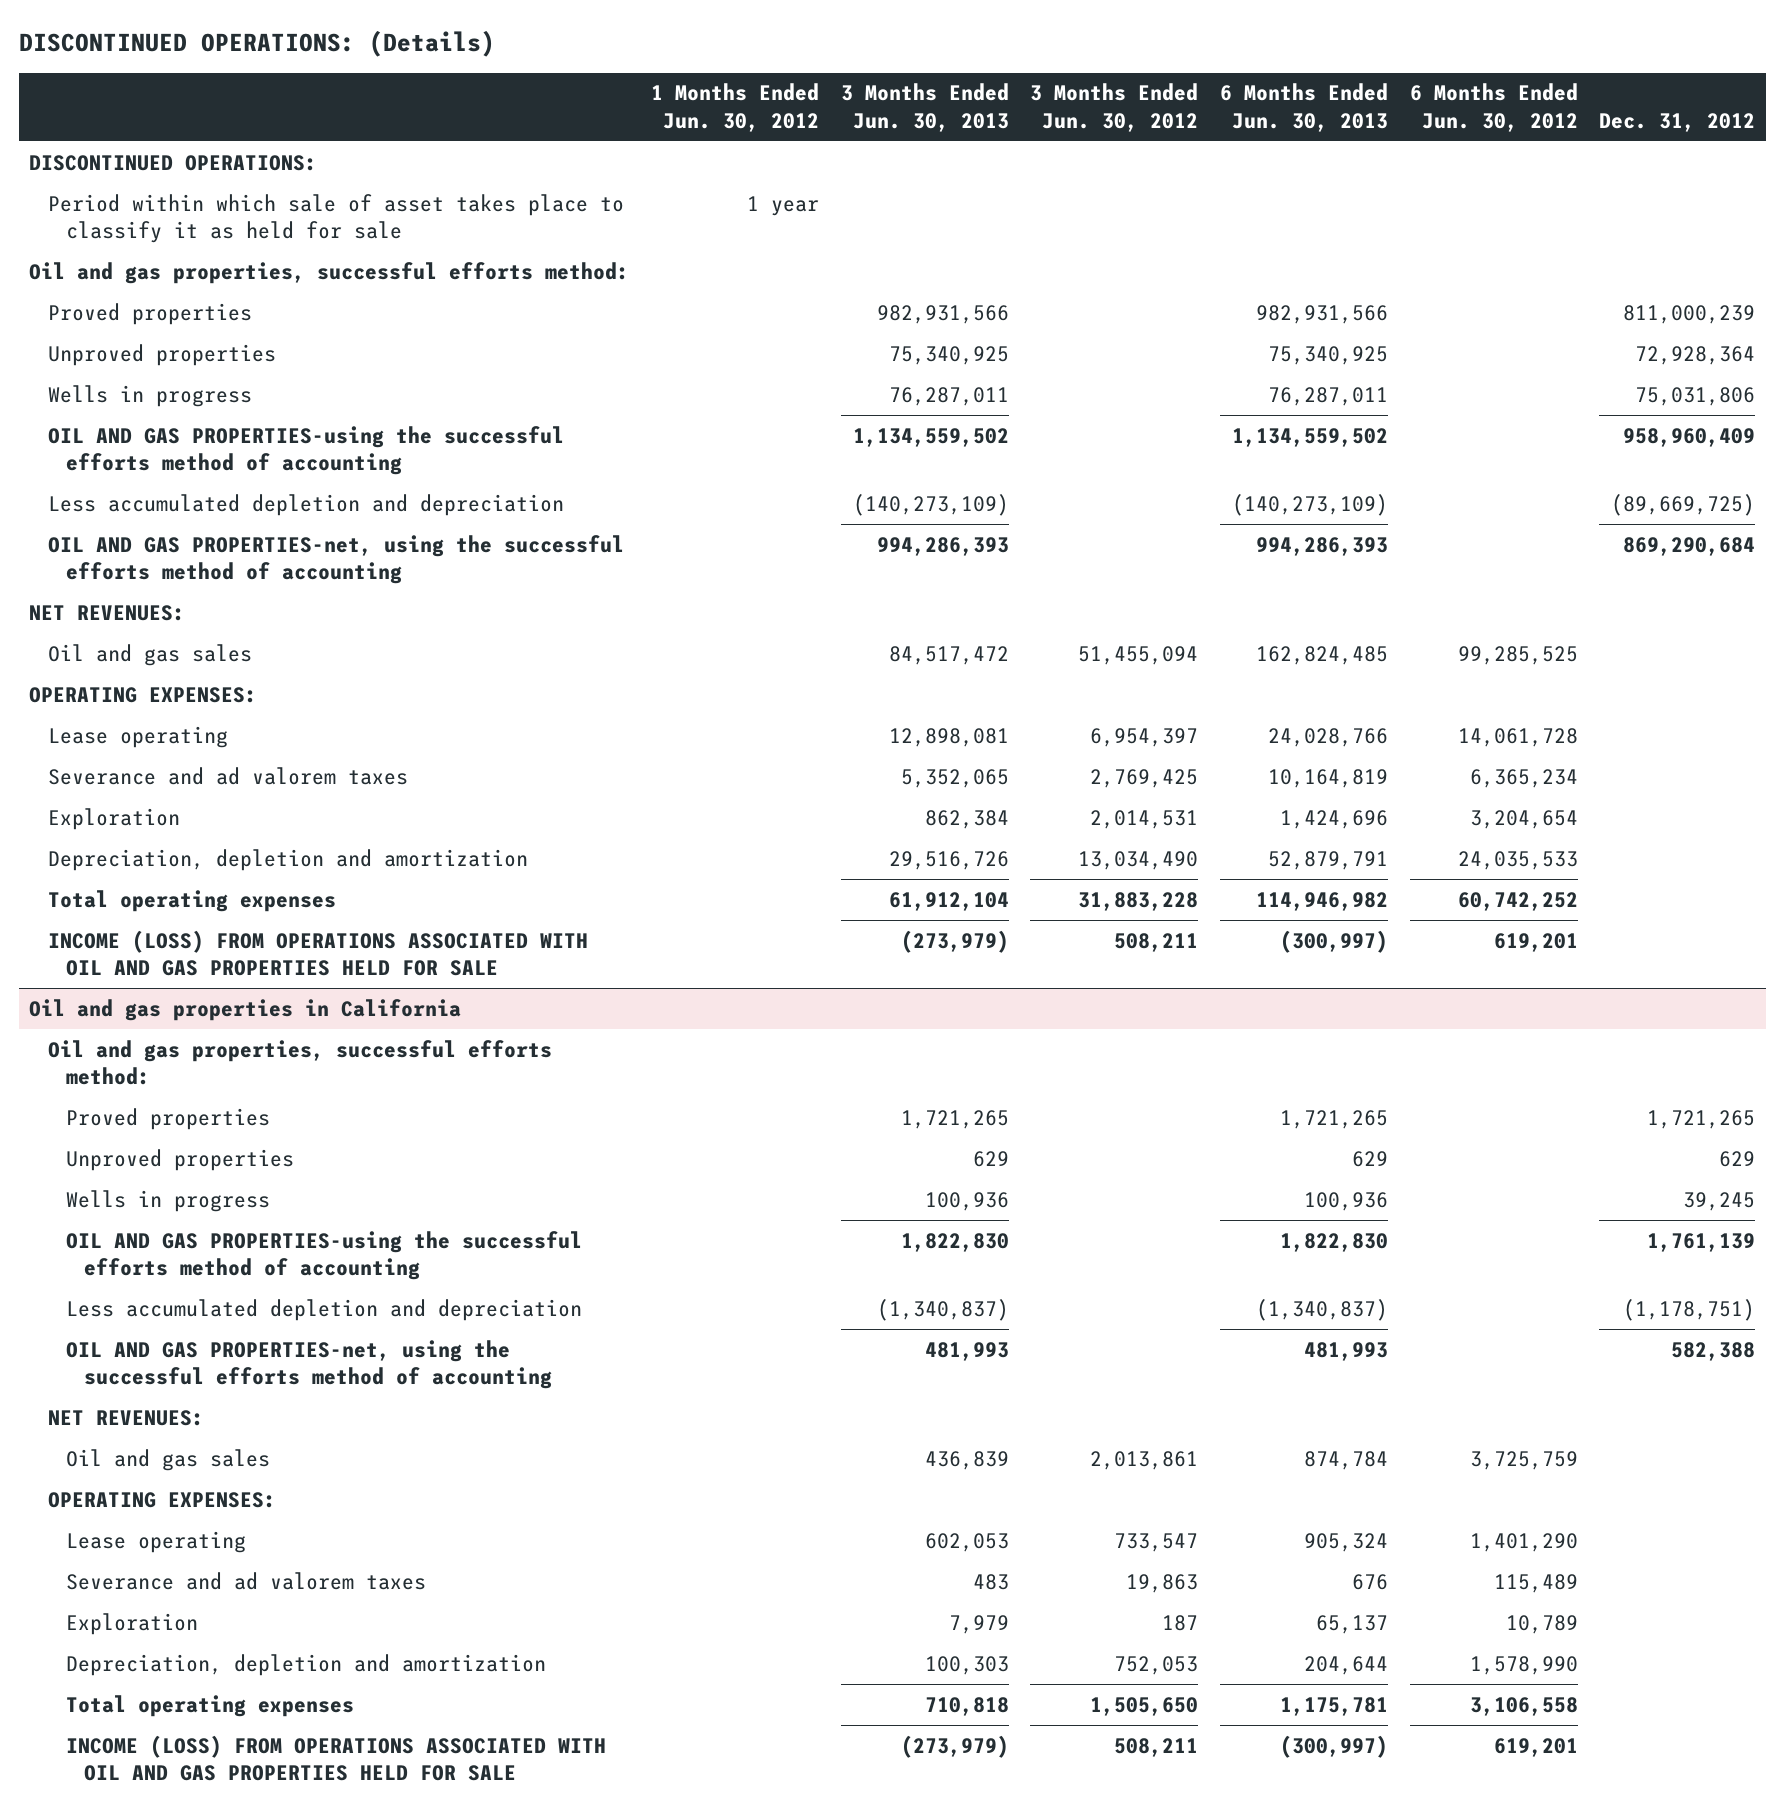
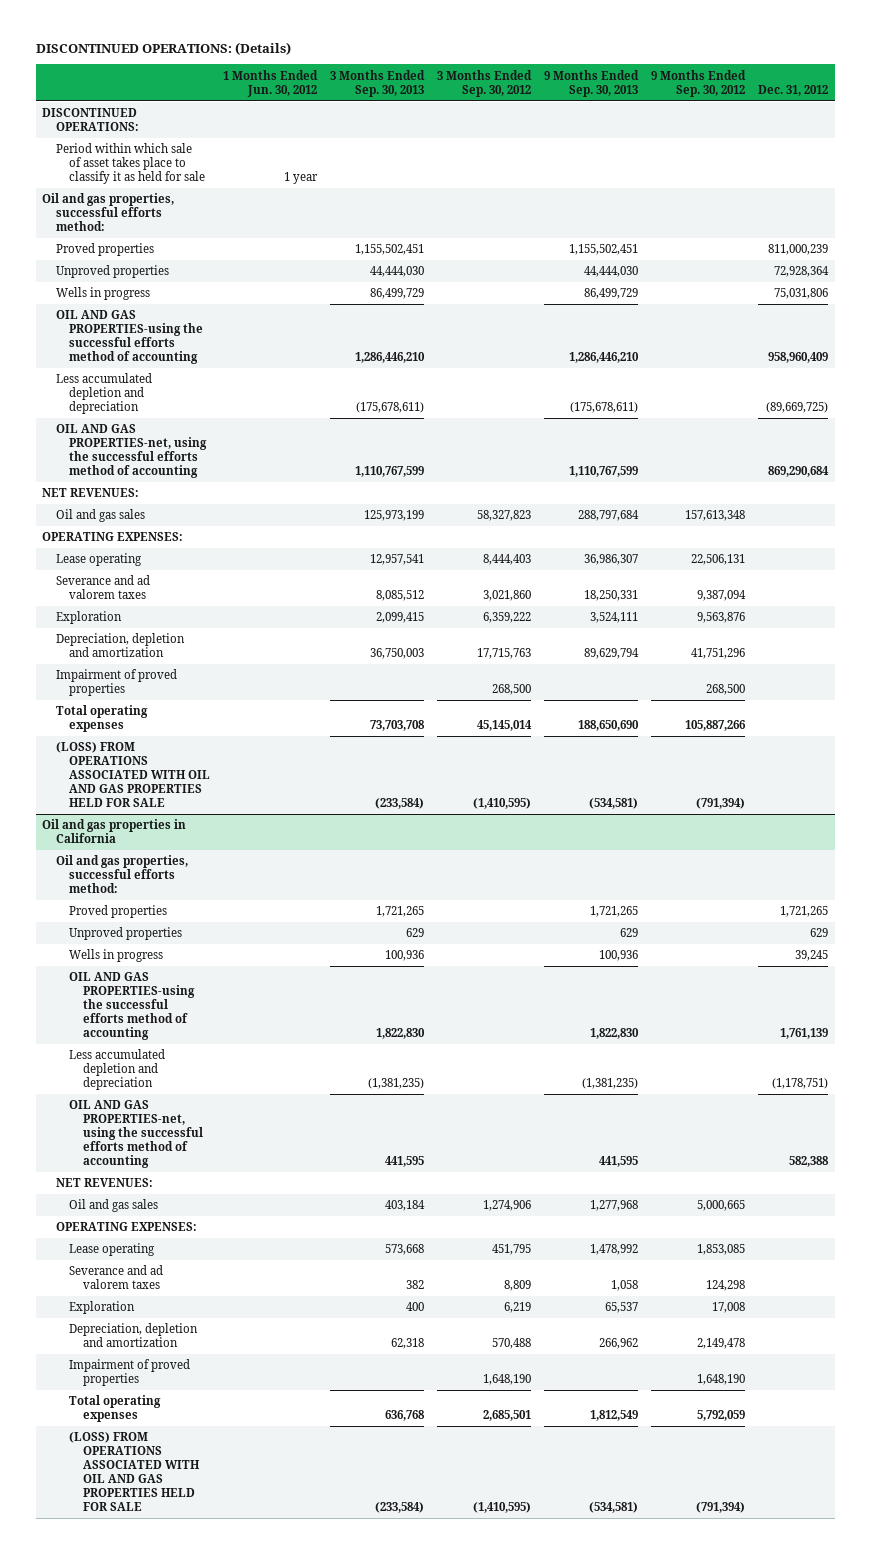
[840,83,1009,132] 3 Months Ended Jun. 30, 2013 -> none
[1030,83,1199,132] 3 Months Ended Jun. 30, 2012 -> none
[1220,83,1389,132] 6 Months Ended Jun. 30, 2013 -> none
[1409,83,1578,132] 6 Months Ended Jun. 30, 2012 -> none
none -> [330,69,426,97] 3 Months Ended Sep. 30, 2013
none -> [437,69,533,97] 3 Months Ended Sep. 30, 2012
none -> [544,69,640,97] 9 Months Ended Sep. 30, 2013
none -> [651,69,747,97] 9 Months Ended Sep. 30, 2012
none -> [55,669,177,697] Impairment of proved properties
[47,929,588,977] INCOME (LOSS) FROM OPERATIONS ASSOCIATED WITH OIL AND GAS PROPERTIES HELD FOR SALE -> [55,742,211,807] (LOSS) FROM OPERATIONS ASSOCIATED WITH OIL AND GAS PROPERTIES HELD FOR SALE
none -> [69,1359,191,1387] Impairment of proved properties
[65,1734,606,1782] INCOME (LOSS) FROM OPERATIONS ASSOCIATED WITH OIL AND GAS PROPERTIES HELD FOR SALE -> [69,1432,201,1511] (LOSS) FROM OPERATIONS ASSOCIATED WITH OIL AND GAS PROPERTIES HELD FOR SALE

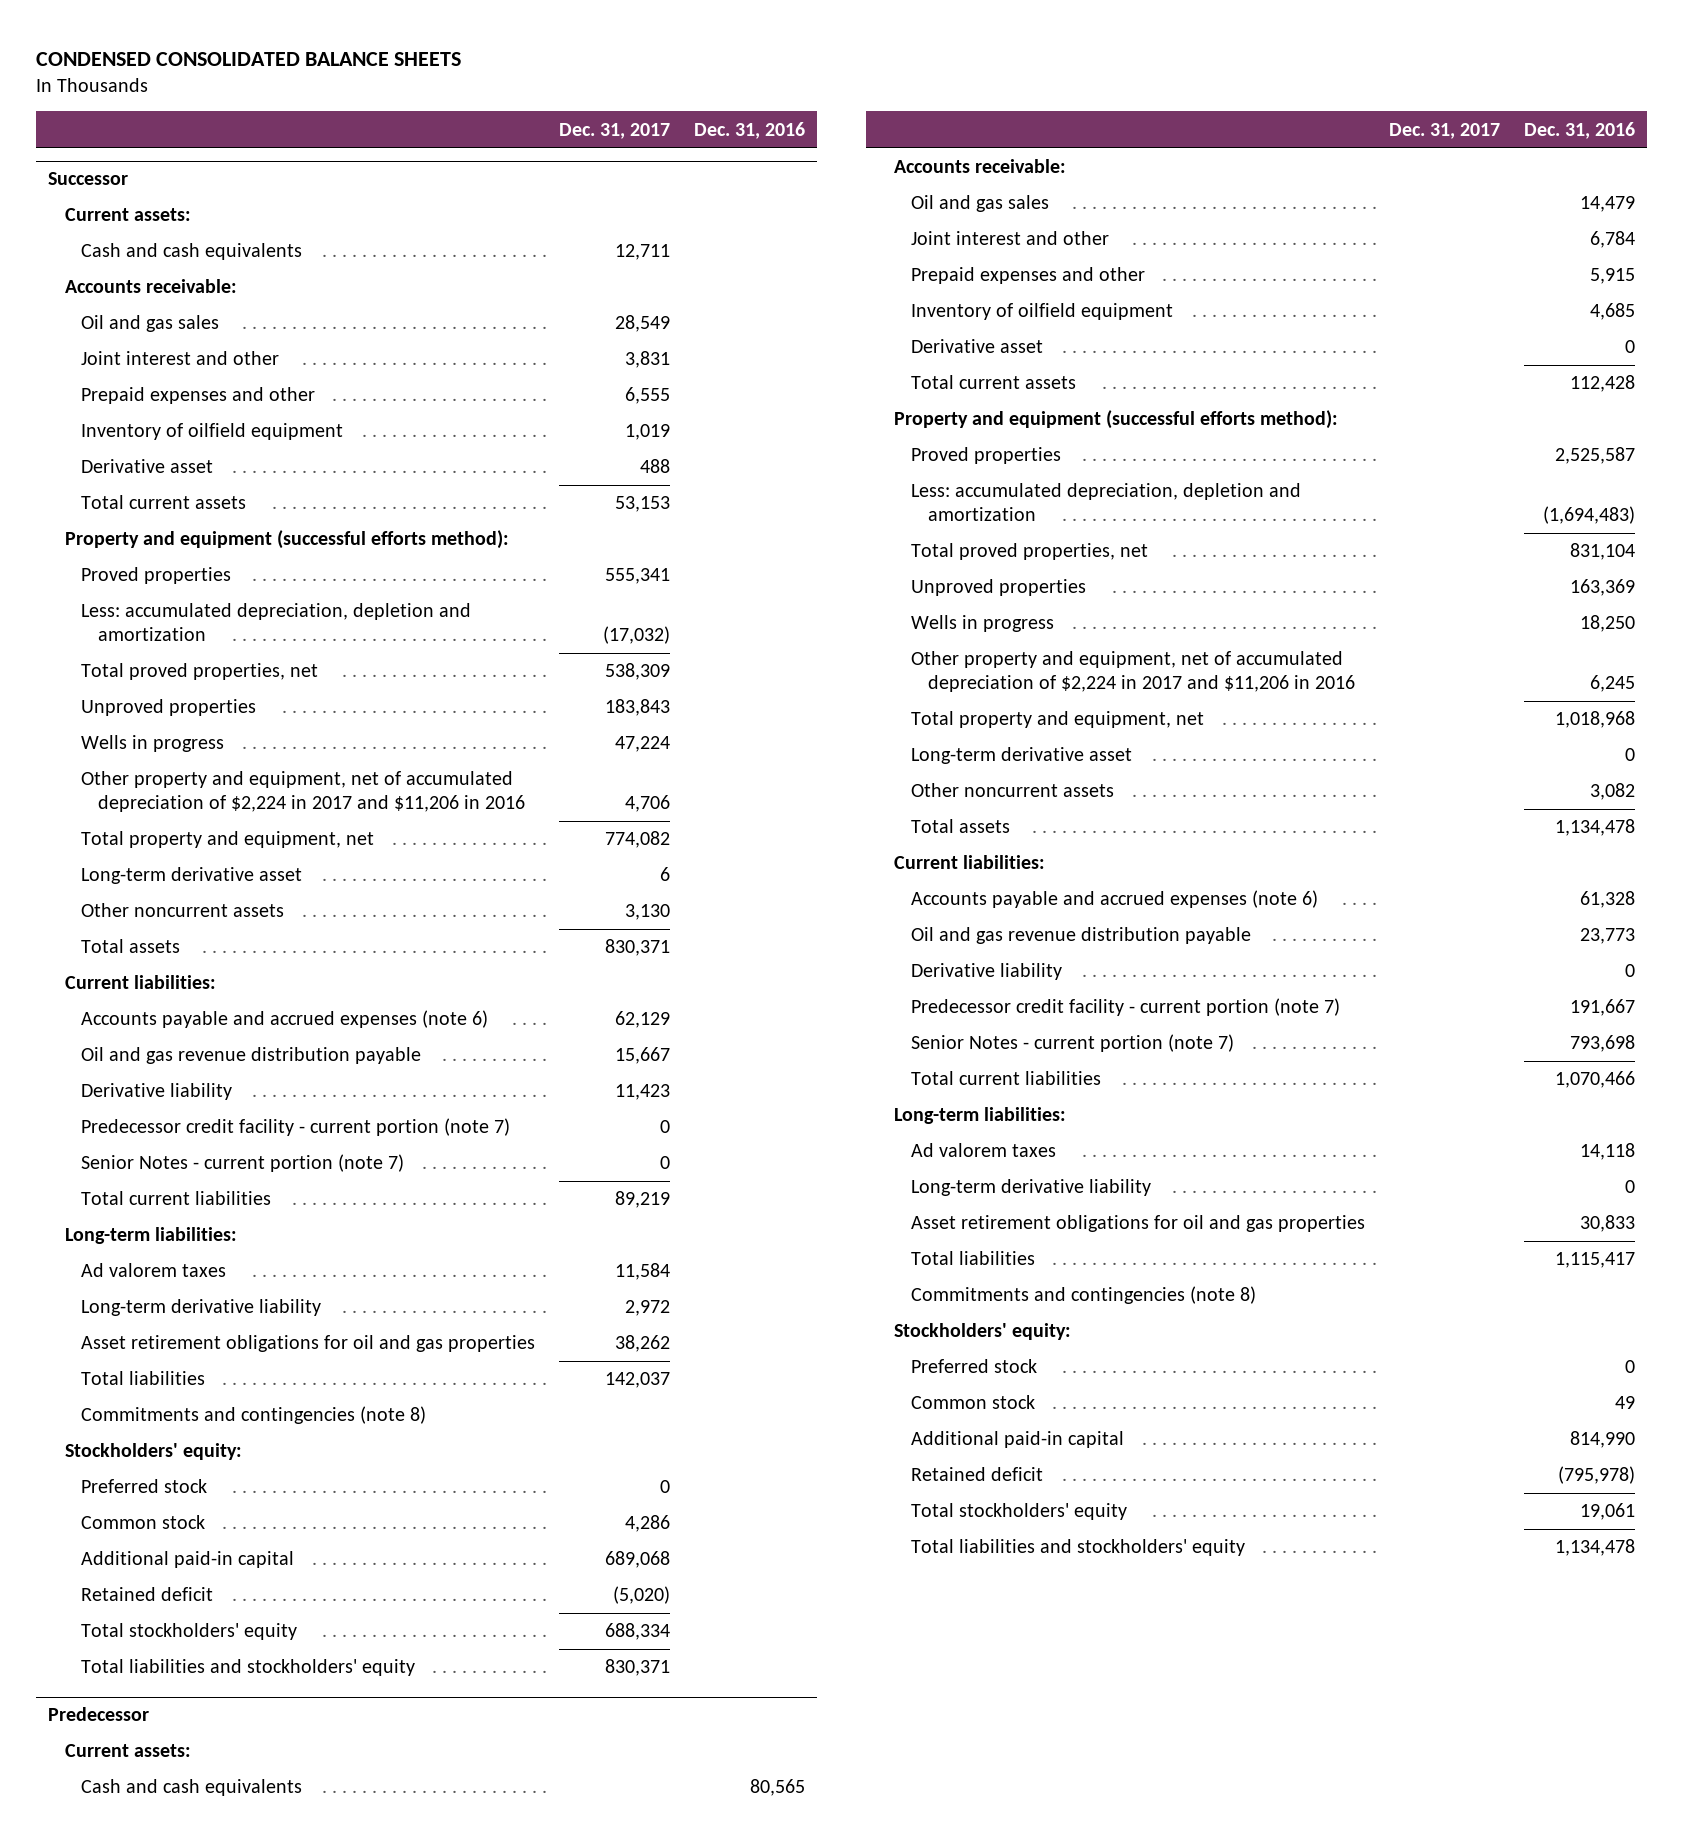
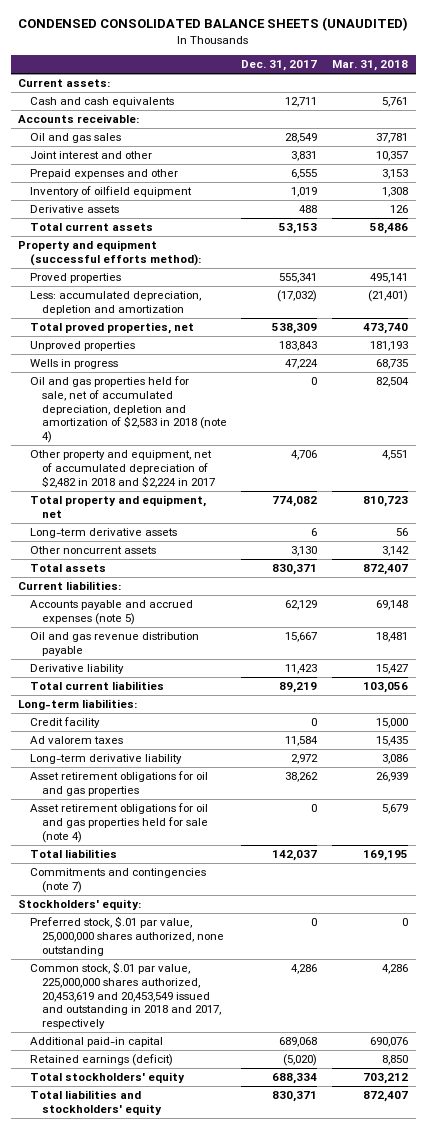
[35,51,461,66] CONDENSED CONSOLIDATED BALANCE SHEETS -> [18,17,409,32] CONDENSED CONSOLIDATED BALANCE SHEETS (UNAUDITED)
[694,121,806,139] Dec. 31, 2016 -> none
none -> [332,60,409,72] Mar. 31, 2018
[47,172,128,186] Successor -> none
[81,459,214,474] Derivative asset -> [29,205,119,214] Derivative assets
none -> [29,376,227,444] Oil and gas properties held for sale, net of accumulated depreciation, depletion and amortization of $2,583 in 2018 (note 4)
[81,771,525,813] Other property and equipment, net of accumulated depreciation of $2,224 in 2017 and $11,206 in 2016 -> [29,450,215,488] Other property and equipment, net of accumulated depreciation of $2,482 in 2018 and $2,224 in 2017
[81,867,303,885] Long-term derivative asset -> [29,528,177,539] Long-term derivative assets
[81,1010,489,1029] Accounts payable and accrued expenses (note 6) -> [29,600,193,625] Accounts payable and accrued expenses (note 5)
[81,1118,511,1137] Predecessor credit facility - current portion (note 7) -> none
[81,1154,405,1173] Senior Notes - current portion (note 7) -> none
none -> [29,717,100,729] Credit facility
none -> [29,803,208,843] Asset retirement obligations for oil and gas properties held for sale (note 4)
[81,1406,427,1425] Commitments and contingencies (note 8) -> [29,868,206,893] Commitments and contingencies (note 7)
[81,1479,208,1494] Preferred stock -> [29,916,224,956] Preferred stock, $.01 par value, 25,000,000 shares authorized, none outstanding
[81,1515,206,1530] Common stock -> [29,962,221,1030] Common stock, $.01 par value, 225,000,000 shares authorized, 20,453,619 and 20,453,549 issued and outstanding in 2018 and 2017, respectively
[81,1587,214,1602] Retained deficit -> [29,1054,173,1067] Retained earnings (deficit)
[47,1707,149,1722] Predecessor -> none
[64,1744,191,1758] Current assets: -> none
[81,1779,303,1797] Cash and cash equivalents -> none
[894,159,1067,174] Accounts receivable: -> none
[911,195,1050,213] Oil and gas sales -> none
[911,231,1110,246] Joint interest and other -> none
[911,267,1146,285] Prepaid expenses and other -> none
[911,303,1174,321] Inventory of oilfield equipment -> none
[911,339,1044,354] Derivative asset -> none
[911,375,1077,390] Total current assets -> none
[894,410,1339,430] Property and equipment (successful efforts method): -> none
[911,447,1062,465] Proved properties -> none
[911,483,1302,522] Less: accumulated depreciation, depletion and amortization -> none
[911,543,1149,561] Total proved properties, net -> none
[911,579,1087,597] Unproved properties -> none
[911,615,1055,633] Wells in progress -> none
[911,651,1355,693] Other property and equipment, net of accumulated depreciation of $2,224 in 2017 and $11,206 in 2016 -> none
[911,711,1205,729] Total property and equipment, net -> none
[911,747,1133,765] Long-term derivative asset -> none
[911,783,1115,798] Other noncurrent assets -> none
[911,819,1011,834] Total assets -> none
[894,855,1046,870] Current liabilities: -> none
[911,890,1319,909] Accounts payable and accrued expenses (note 6) -> none
[911,927,1252,945] Oil and gas revenue distribution payable -> none
[911,963,1063,981] Derivative liability -> none
[911,998,1341,1017] Predecessor credit facility - current portion (note 7) -> none
[911,1034,1235,1053] Senior Notes - current portion (note 7) -> none
[911,1071,1102,1086] Total current liabilities -> none
[894,1107,1067,1125] Long-term liabilities: -> none
[911,1143,1057,1158] Ad valorem taxes -> none
[911,1179,1152,1197] Long-term derivative liability -> none
[911,1215,1366,1233] Asset retirement obligations for oil and gas properties -> none
[911,1251,1036,1266] Total liabilities -> none
[911,1286,1257,1305] Commitments and contingencies (note 8) -> none
[894,1323,1072,1341] Stockholders' equity: -> none
[911,1359,1038,1374] Preferred stock -> none
[911,1395,1036,1410] Common stock -> none
[911,1431,1125,1449] Additional paid-in capital -> none
[911,1467,1044,1482] Retained deficit -> none
[911,1503,1128,1521] Total stockholders' equity -> none
[911,1539,1246,1557] Total liabilities and stockholders' equity -> none

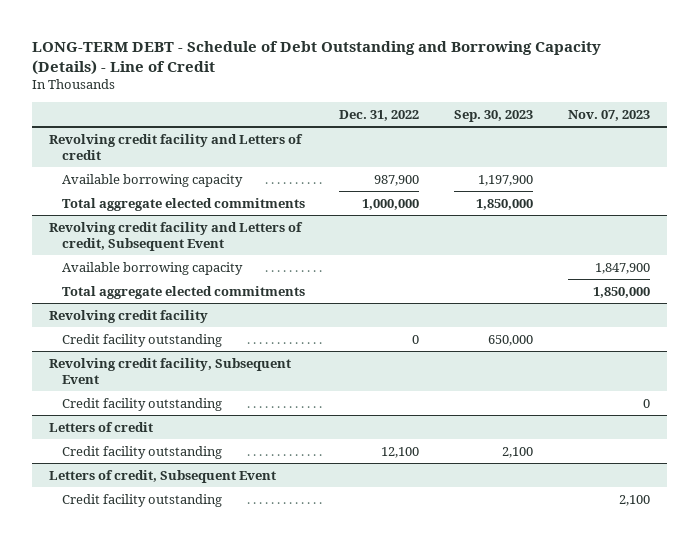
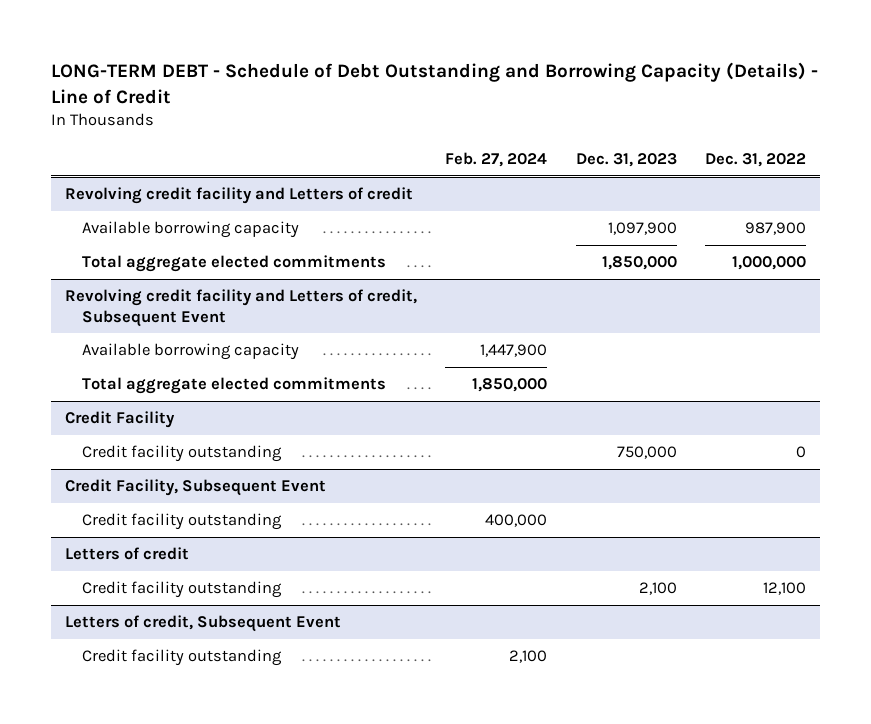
[454,109,534,122] Sep. 30, 2023 -> none
[567,109,650,121] Nov. 07, 2023 -> none
none -> [445,152,548,168] Feb. 27, 2024
none -> [575,153,677,168] Dec. 31, 2023
[49,309,209,323] Revolving credit facility -> [65,411,176,429] Credit Facility
[49,357,292,384] Revolving credit facility, Subsequent Event -> [65,479,327,497] Credit Facility, Subsequent Event

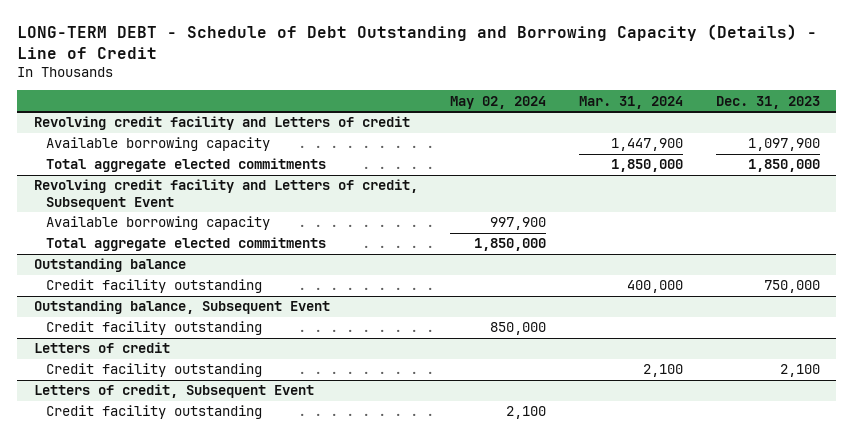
[445,152,548,168] Feb. 27, 2024 -> none
[705,153,807,168] Dec. 31, 2022 -> none
none -> [450,95,547,109] May 02, 2024
none -> [579,95,684,109] Mar. 31, 2024
[65,411,176,429] Credit Facility -> [33,258,186,273] Outstanding balance
[65,479,327,497] Credit Facility, Subsequent Event -> none
[81,513,282,531] Credit facility outstanding -> none
none -> [33,300,330,315] Outstanding balance, Subsequent Event
none -> [46,321,263,336] Credit facility outstanding

